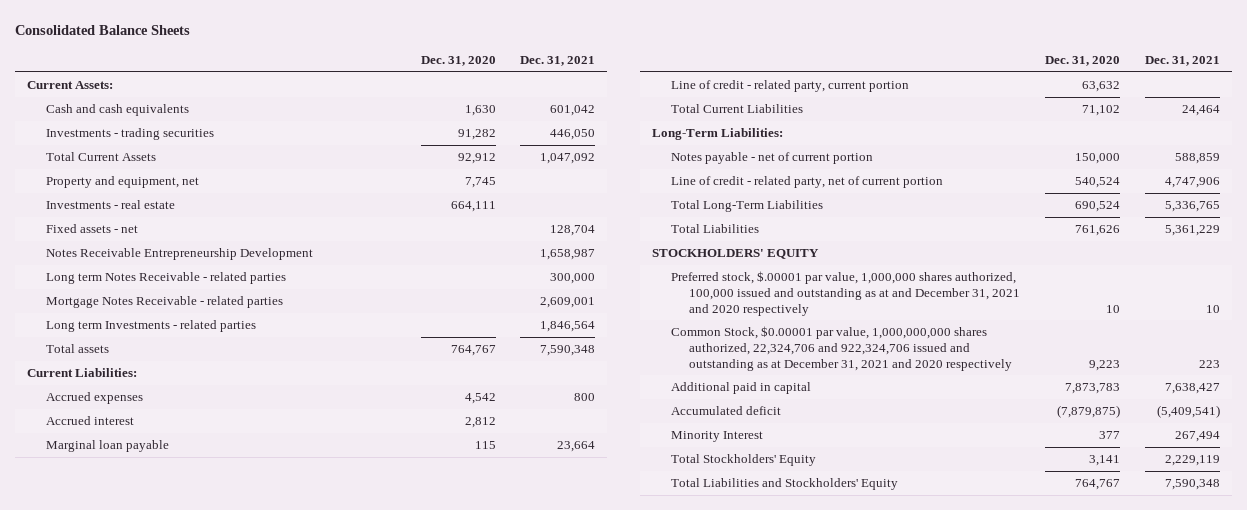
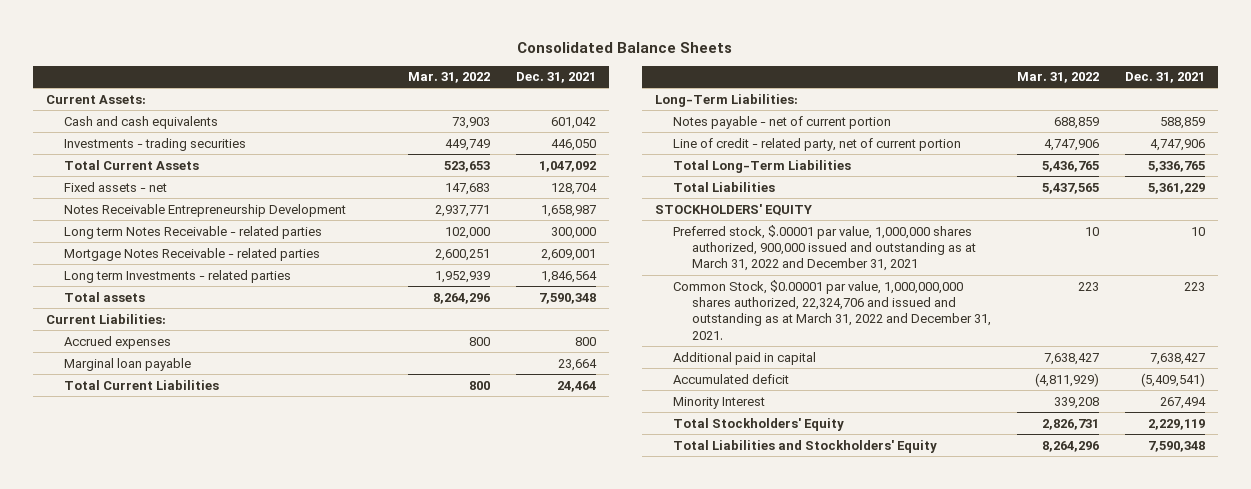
[420,55,496,66] Dec. 31, 2020 -> none
none -> [408,72,491,84] Mar. 31, 2022
[46,176,200,189] Property and equipment, net -> none
[46,200,176,210] Investments - real estate -> none
[46,416,135,426] Accrued interest -> none
[670,80,909,93] Line of credit - related party, current portion -> none
[670,271,1021,316] Preferred stock, $.00001 par value, 1,000,000 shares authorized, 100,000 issued and outstanding as at and December 31, 2021 and 2020 respectively -> [673,224,976,272] Preferred stock, $.00001 par value, 1,000,000 shares authorized, 900,000 issued and outstanding as at March 31, 2022 and December 31, 2021
[670,326,1013,371] Common Stock, $0.00001 par value, 1,000,000,000 shares authorized, 22,324,706 and 922,324,706 issued and outstanding as at December 31, 2021 and 2020 respectively -> [673,279,991,340] Common Stock, $0.00001 par value, 1,000,000,000 shares authorized, 22,324,706 and issued and outstanding as at March 31, 2022 and December 31, 2021.

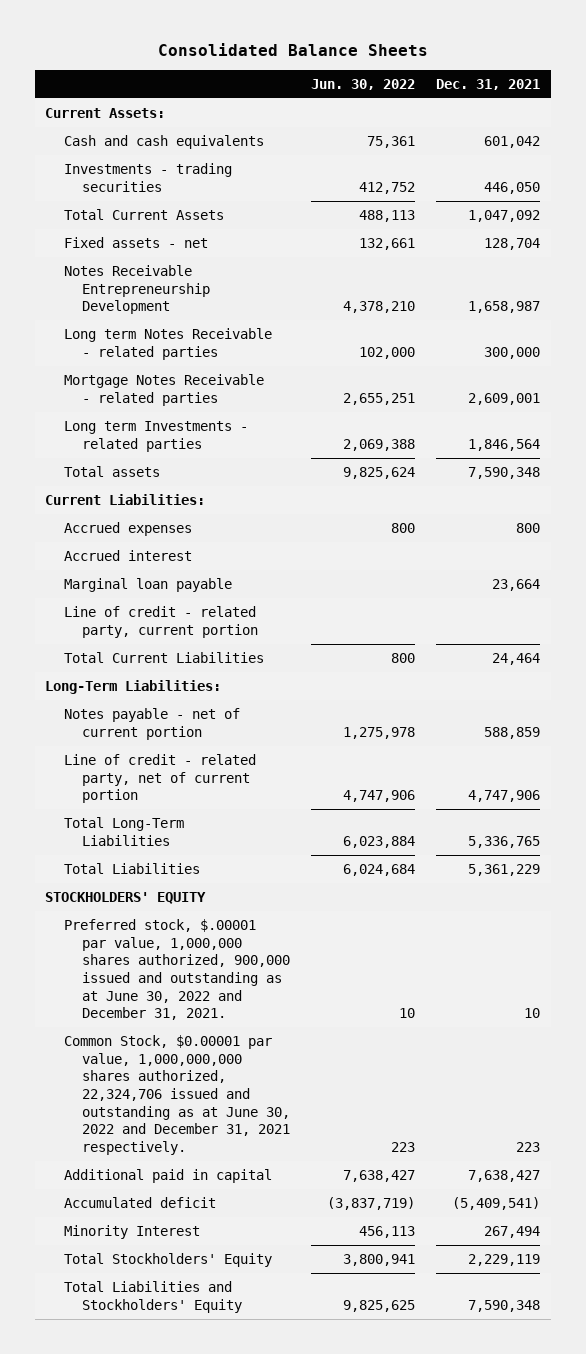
[408,72,491,84] Mar. 31, 2022 -> none
none -> [311,79,416,91] Jun. 30, 2022
none -> [63,549,192,561] Accrued interest
none -> [63,605,259,638] Line of credit - related party, current portion
[673,224,976,272] Preferred stock, $.00001 par value, 1,000,000 shares authorized, 900,000 issued and outstanding as at March 31, 2022 and December 31, 2021 -> [63,918,291,1021] Preferred stock, $.00001 par value, 1,000,000 shares authorized, 900,000 issued and outstanding as at June 30, 2022 and December 31, 2021.
[673,279,991,340] Common Stock, $0.00001 par value, 1,000,000,000 shares authorized, 22,324,706 and issued and outstanding as at March 31, 2022 and December 31, 2021. -> [63,1034,291,1156] Common Stock, $0.00001 par value, 1,000,000,000 shares authorized, 22,324,706 issued and outstanding as at June 30, 2022 and December 31, 2021 respectively.

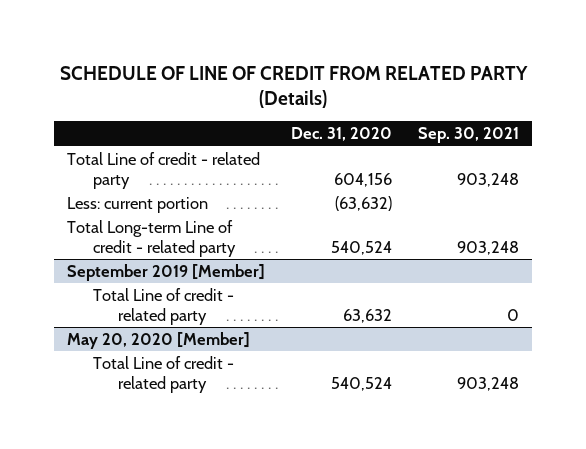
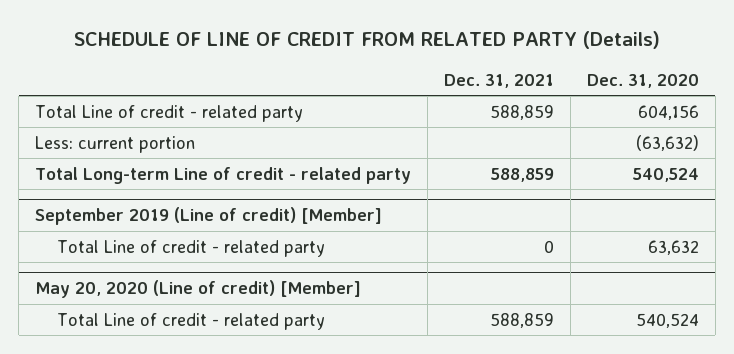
[417,127,519,144] Sep. 30, 2021 -> none
none -> [443,73,554,88] Dec. 31, 2021
[67,263,266,281] September 2019 [Member] -> [35,207,383,226] September 2019 (Line of credit) [Member]
[67,331,251,349] May 20, 2020 [Member] -> [35,280,362,299] May 20, 2020 (Line of credit) [Member]

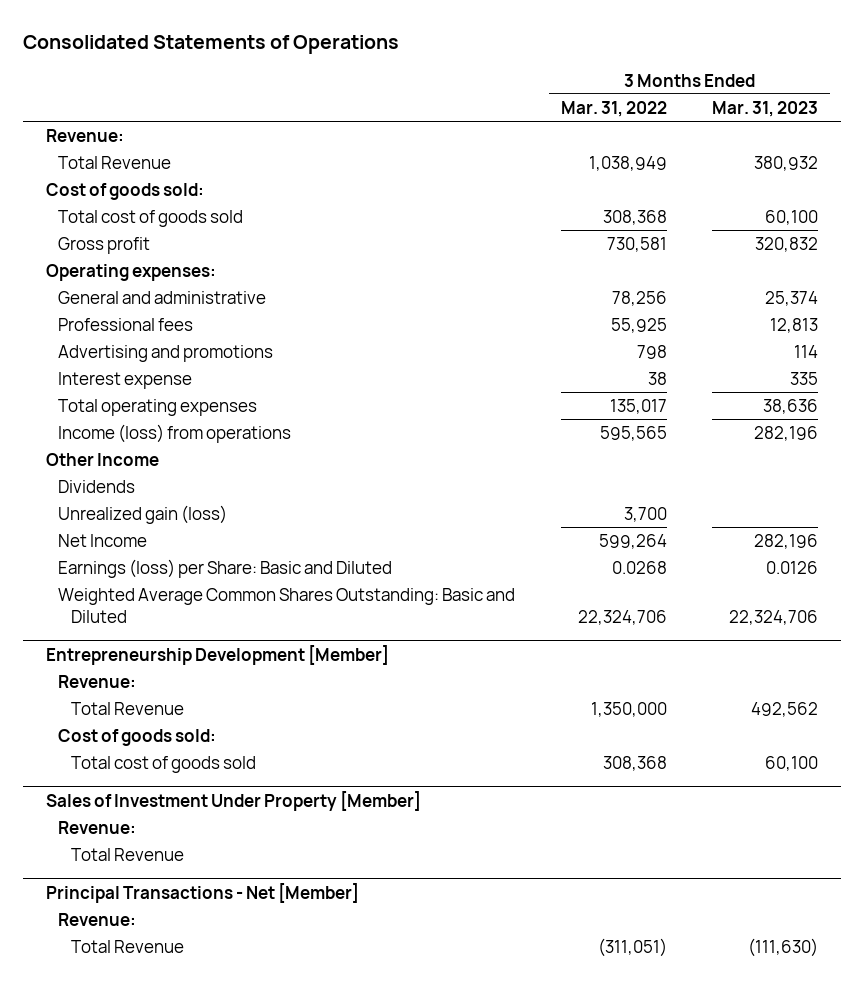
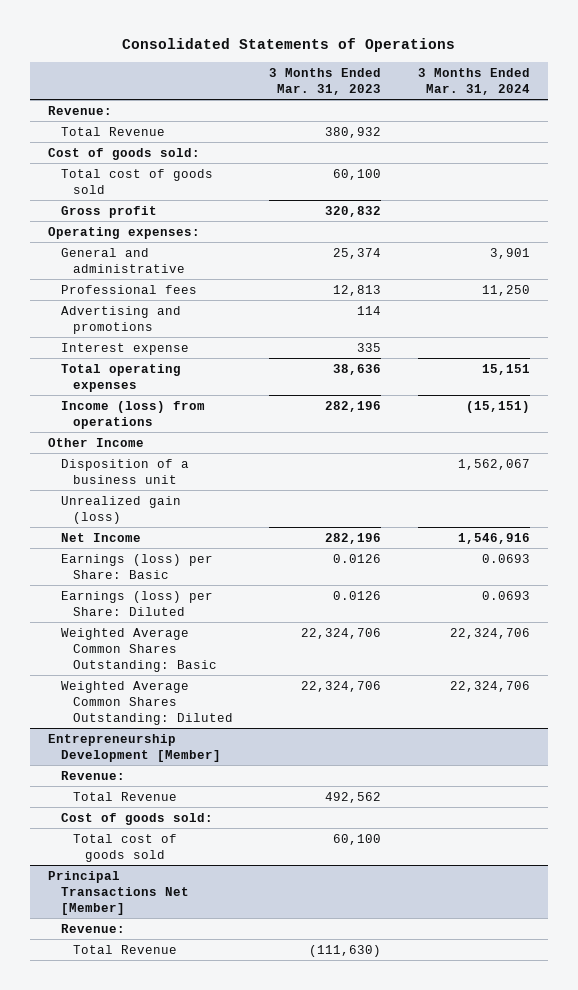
[560,100,667,117] Mar. 31, 2022 -> none
none -> [417,67,530,95] 3 Months Ended Mar. 31, 2024
[58,479,136,493] Dividends -> none
none -> [60,458,189,484] Disposition of a business unit
[58,558,393,578] Earnings (loss) per Share: Basic and Diluted -> [60,553,213,579] Earnings (loss) per Share: Basic
none -> [60,590,213,616] Earnings (loss) per Share: Diluted
[58,587,516,623] Weighted Average Common Shares Outstanding: Basic and Diluted -> [60,627,217,672] Weighted Average Common Shares Outstanding: Basic
none -> [60,680,233,725] Weighted Average Common Shares Outstanding: Diluted
[45,790,421,811] Sales of Investment Under Property [Member] -> none
[58,820,137,834] Revenue: -> none
[71,847,185,861] Total Revenue -> none
[45,882,359,903] Principal Transactions - Net [Member] -> [48,870,189,915] Principal Transactions Net [Member]

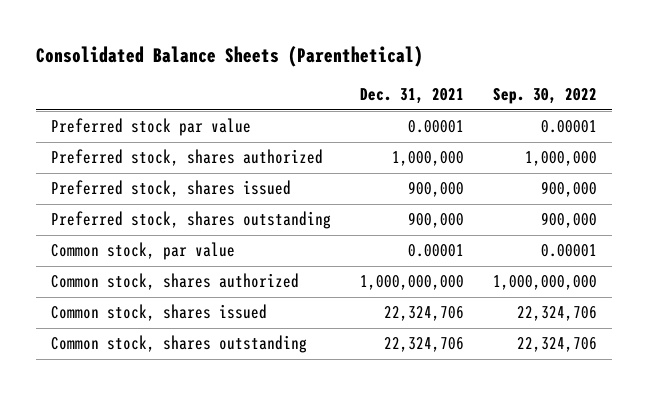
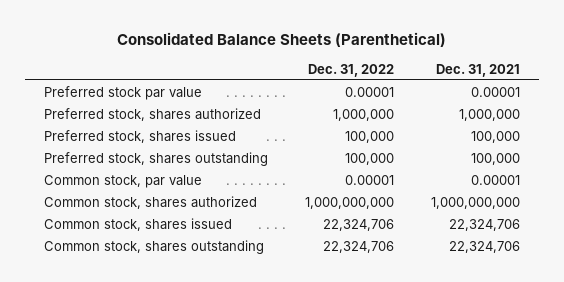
[493,88,598,105] Sep. 30, 2022 -> none
none -> [307,63,394,77] Dec. 31, 2022
[408,181,465,198] 900,000 -> [471,130,521,143] 100,000
[408,212,465,229] 900,000 -> [471,152,521,165] 100,000

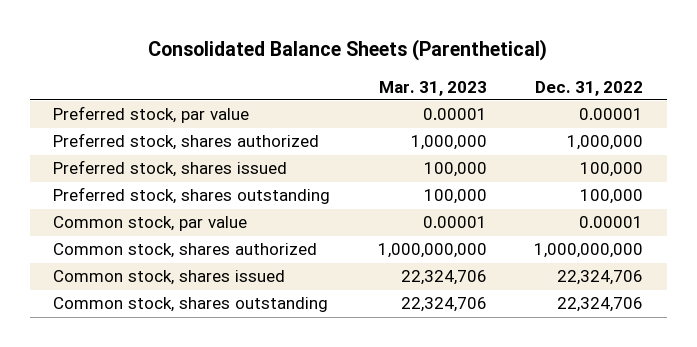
[436,63,521,77] Dec. 31, 2021 -> none
none -> [378,80,487,96] Mar. 31, 2023
[43,85,202,100] Preferred stock par value -> [53,106,250,124] Preferred stock, par value

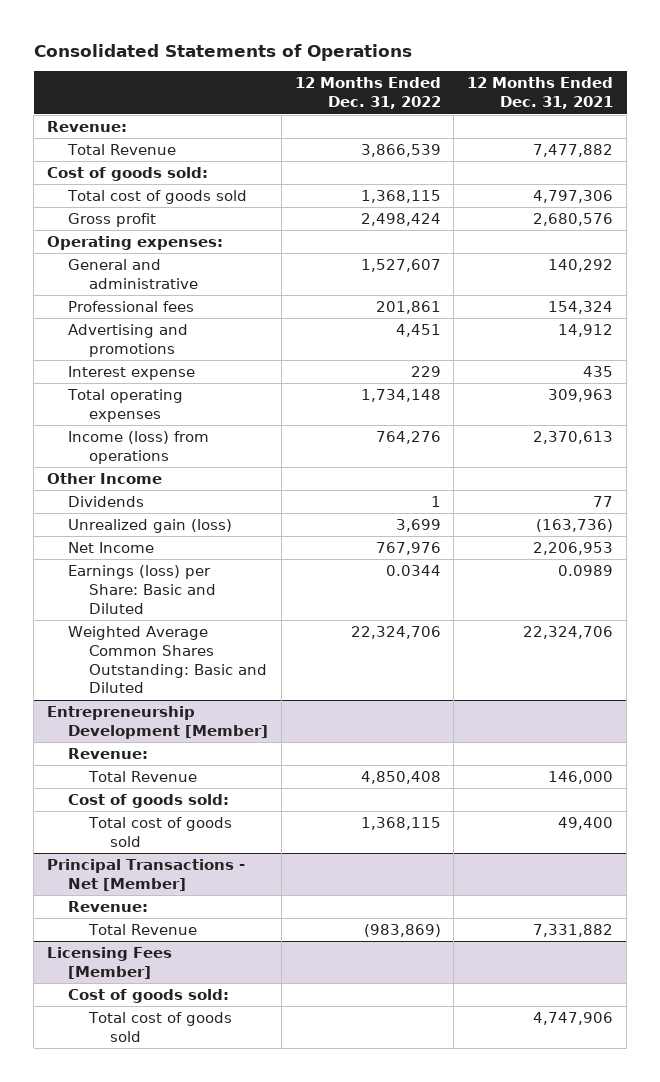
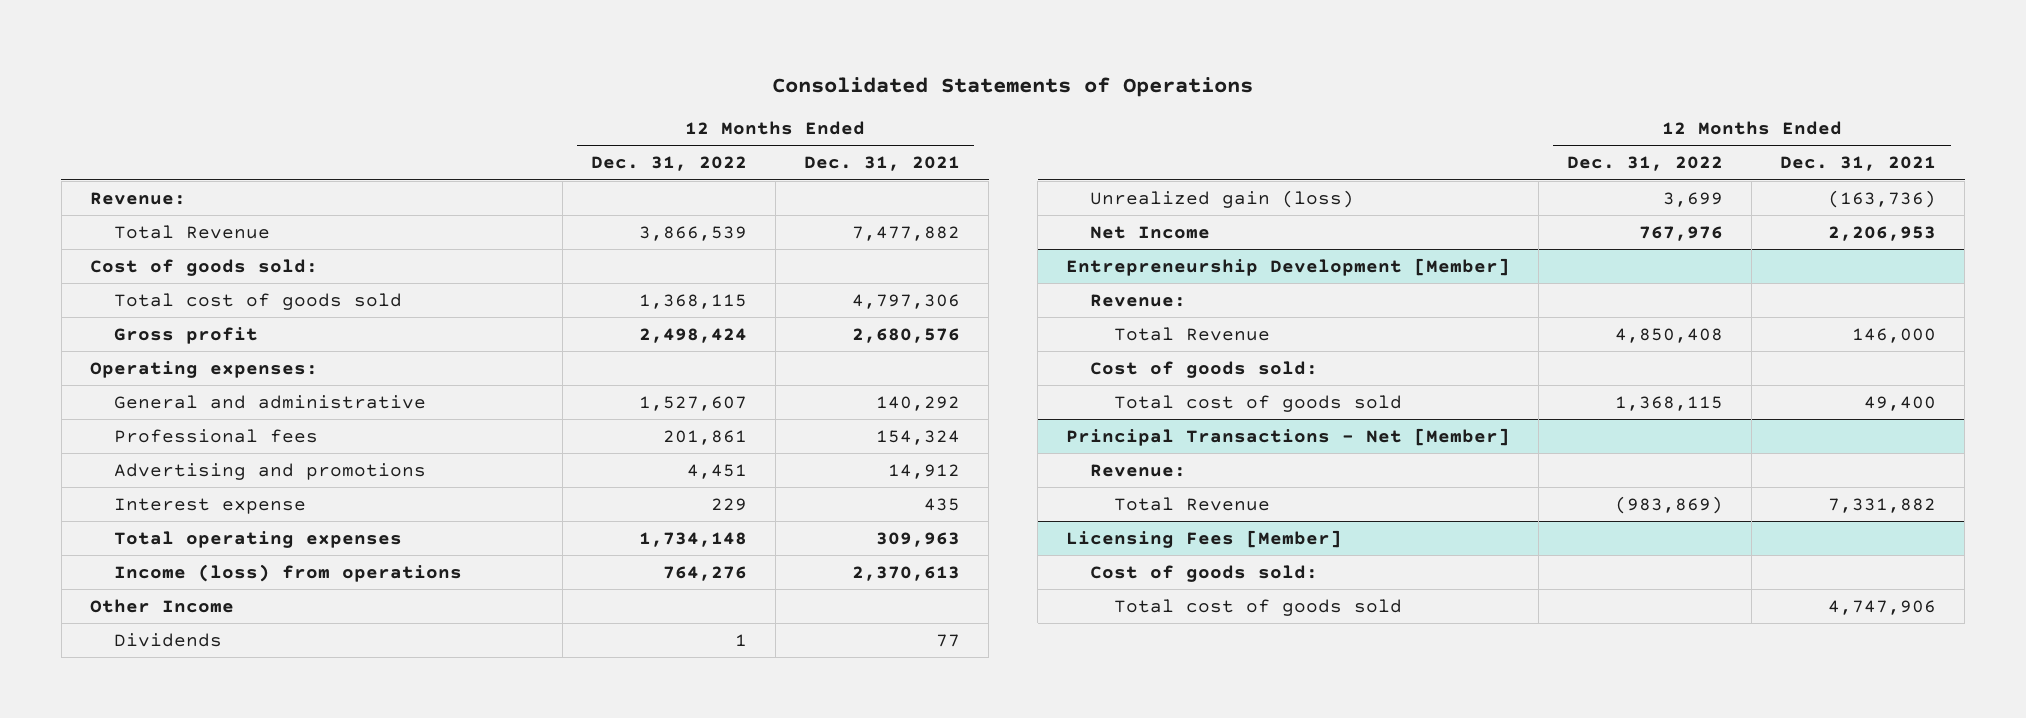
[68,565,216,614] Earnings (loss) per Share: Basic and Diluted -> none
[68,626,267,694] Weighted Average Common Shares Outstanding: Basic and Diluted -> none

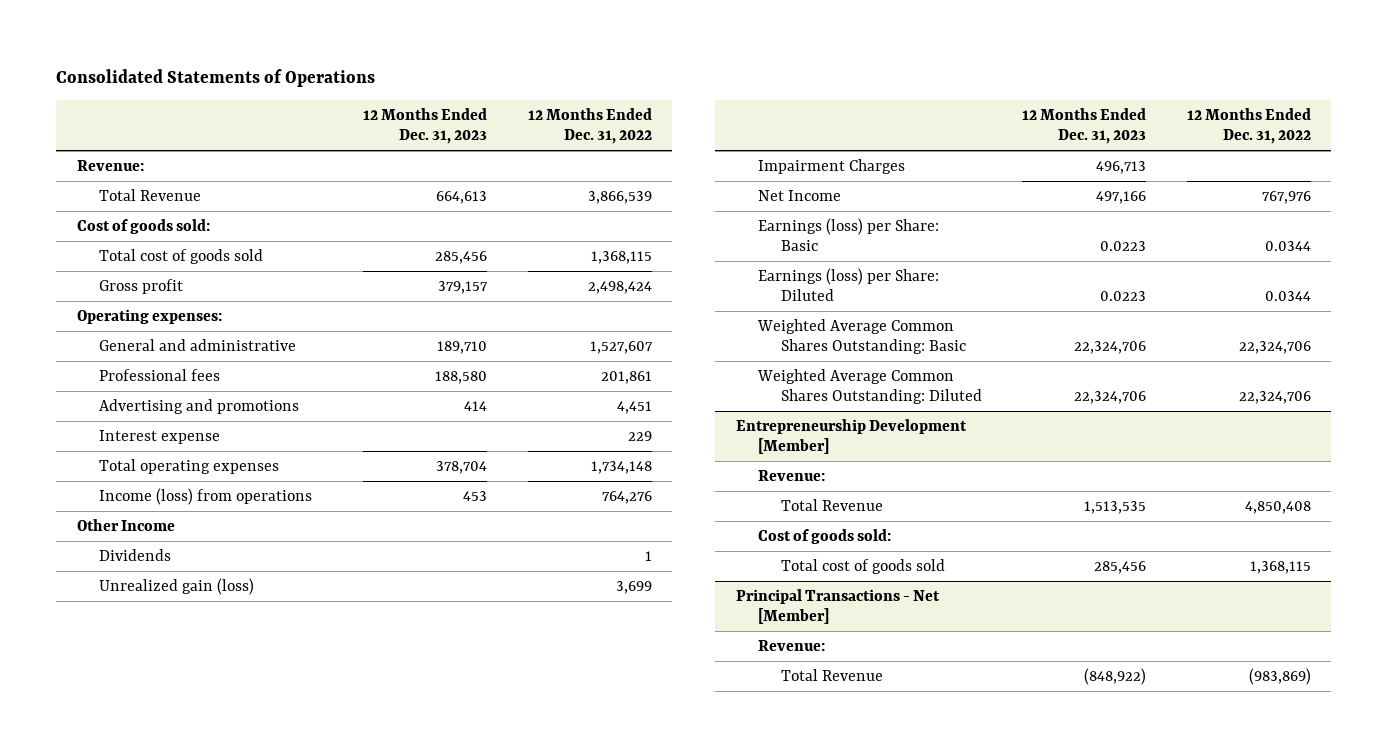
[803,156,960,172] Dec. 31, 2021 -> none
none -> [363,108,488,145] 12 Months Ended Dec. 31, 2023
none -> [758,158,906,174] Impairment Charges
none -> [758,217,940,251] Earnings (loss) per Share: Basic
none -> [758,267,940,301] Earnings (loss) per Share: Diluted
none -> [757,318,966,354] Weighted Average Common Shares Outstanding: Basic
none -> [757,368,982,404] Weighted Average Common Shares Outstanding: Diluted
[1066,529,1343,548] Licensing Fees [Member] -> none
[1090,564,1319,582] Cost of goods sold: -> none
[1114,598,1403,616] Total cost of goods sold -> none

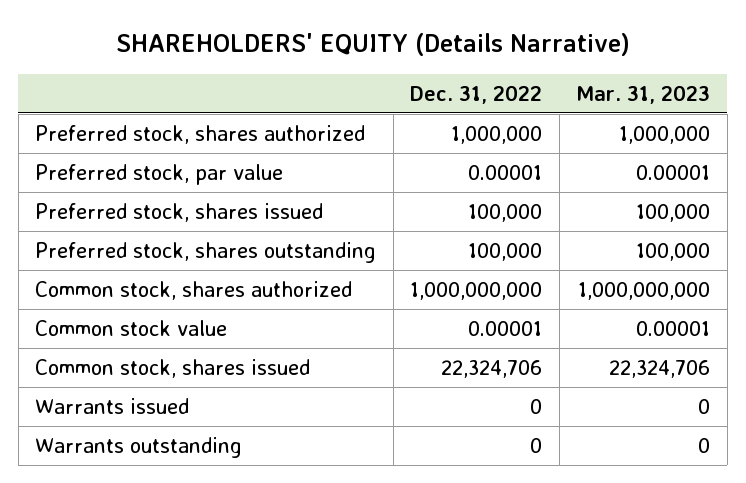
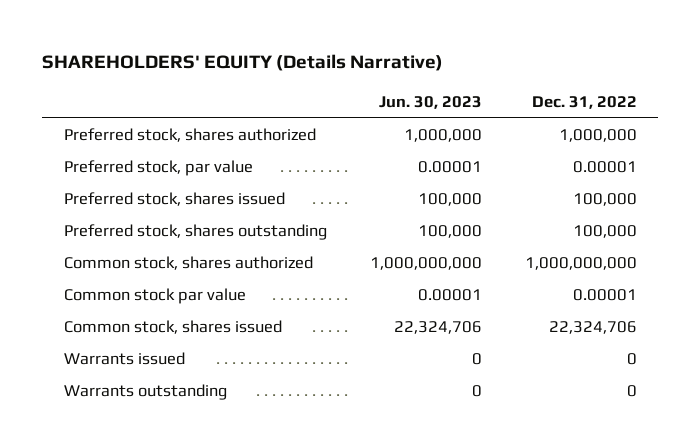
[576,84,711,104] Mar. 31, 2023 -> none
none -> [378,95,482,109] Jun. 30, 2023
[35,319,228,336] Common stock value -> [63,287,246,304] Common stock par value

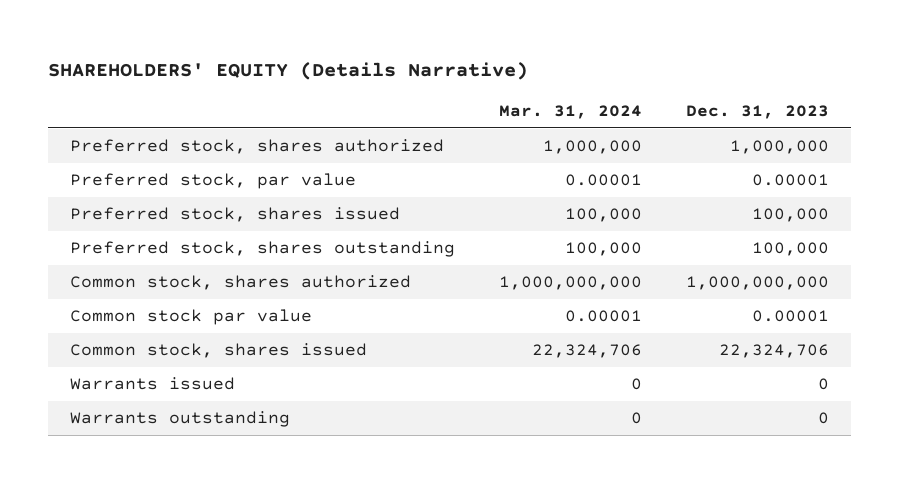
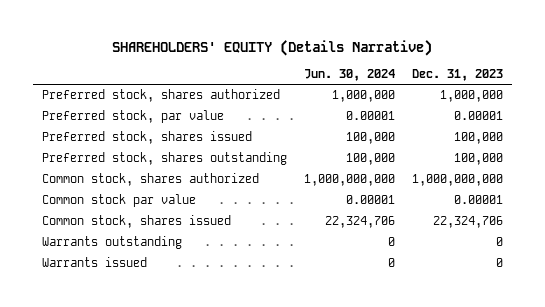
[499,105,643,120] Mar. 31, 2024 -> none
none -> [303,69,395,82] Jun. 30, 2024
[70,377,236,391] Warrants issued -> [41,257,147,268] Warrants issued

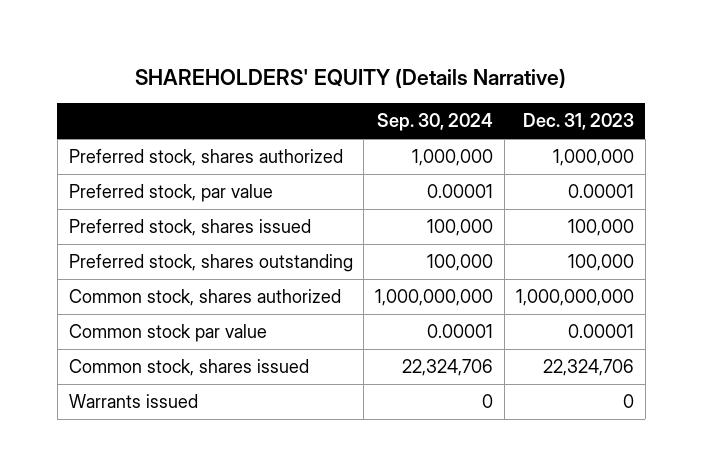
[303,69,395,82] Jun. 30, 2024 -> none
none -> [377,113,494,132] Sep. 30, 2024
[41,236,182,250] Warrants outstanding -> none

